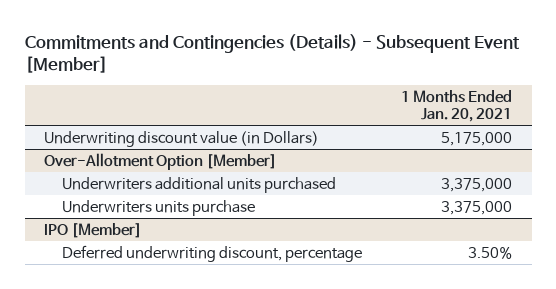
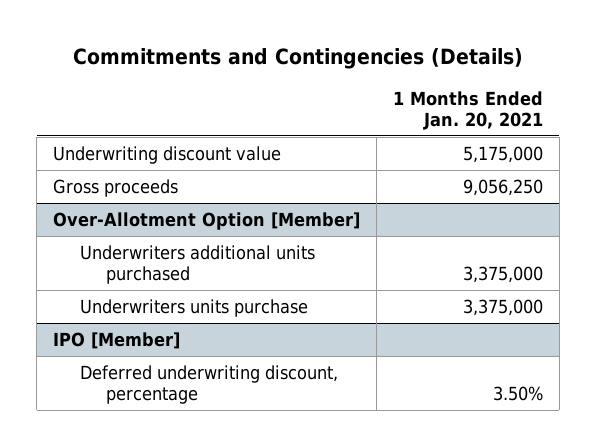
[24,33,520,74] Commitments and Contingencies (Details) - Subsequent Event [Member] -> [73,48,524,70] Commitments and Contingencies (Details)
[44,130,320,147] Underwriting discount value (in Dollars) -> [53,146,282,165] Underwriting discount value
none -> [53,179,179,198] Gross proceeds

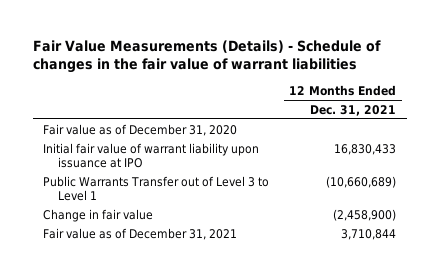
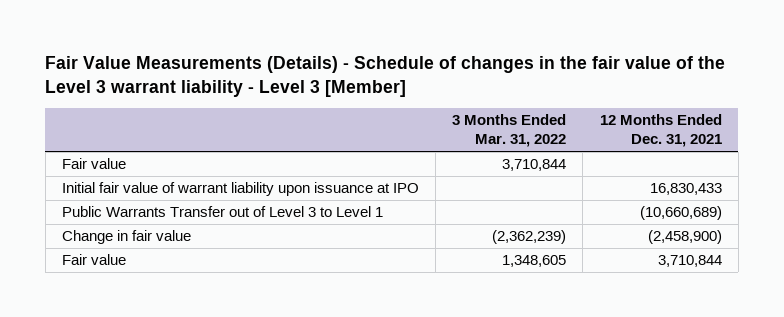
[32,39,381,74] Fair Value Measurements (Details) - Schedule of changes in the fair value of warrant liabilities -> [45,56,726,97] Fair Value Measurements (Details) - Schedule of changes in the fair value of the Level 3 warrant liability - Level 3 [Member]
none -> [452,113,567,148] 3 Months Ended Mar. 31, 2022
[42,123,237,136] Fair value as of December 31, 2020 -> [62,158,127,170] Fair value
[42,227,237,240] Fair value as of December 31, 2021 -> [62,254,127,266] Fair value

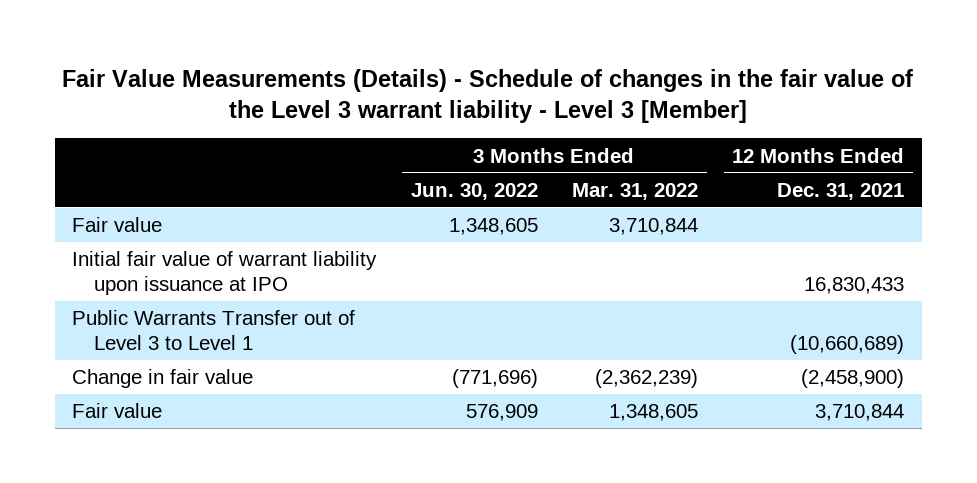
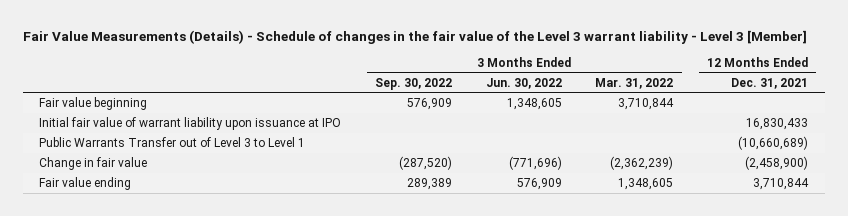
none -> [375,77,453,90] Sep. 30, 2022
[72,217,163,233] Fair value -> [39,97,148,111] Fair value beginning
[72,403,163,419] Fair value -> [39,177,132,191] Fair value ending

